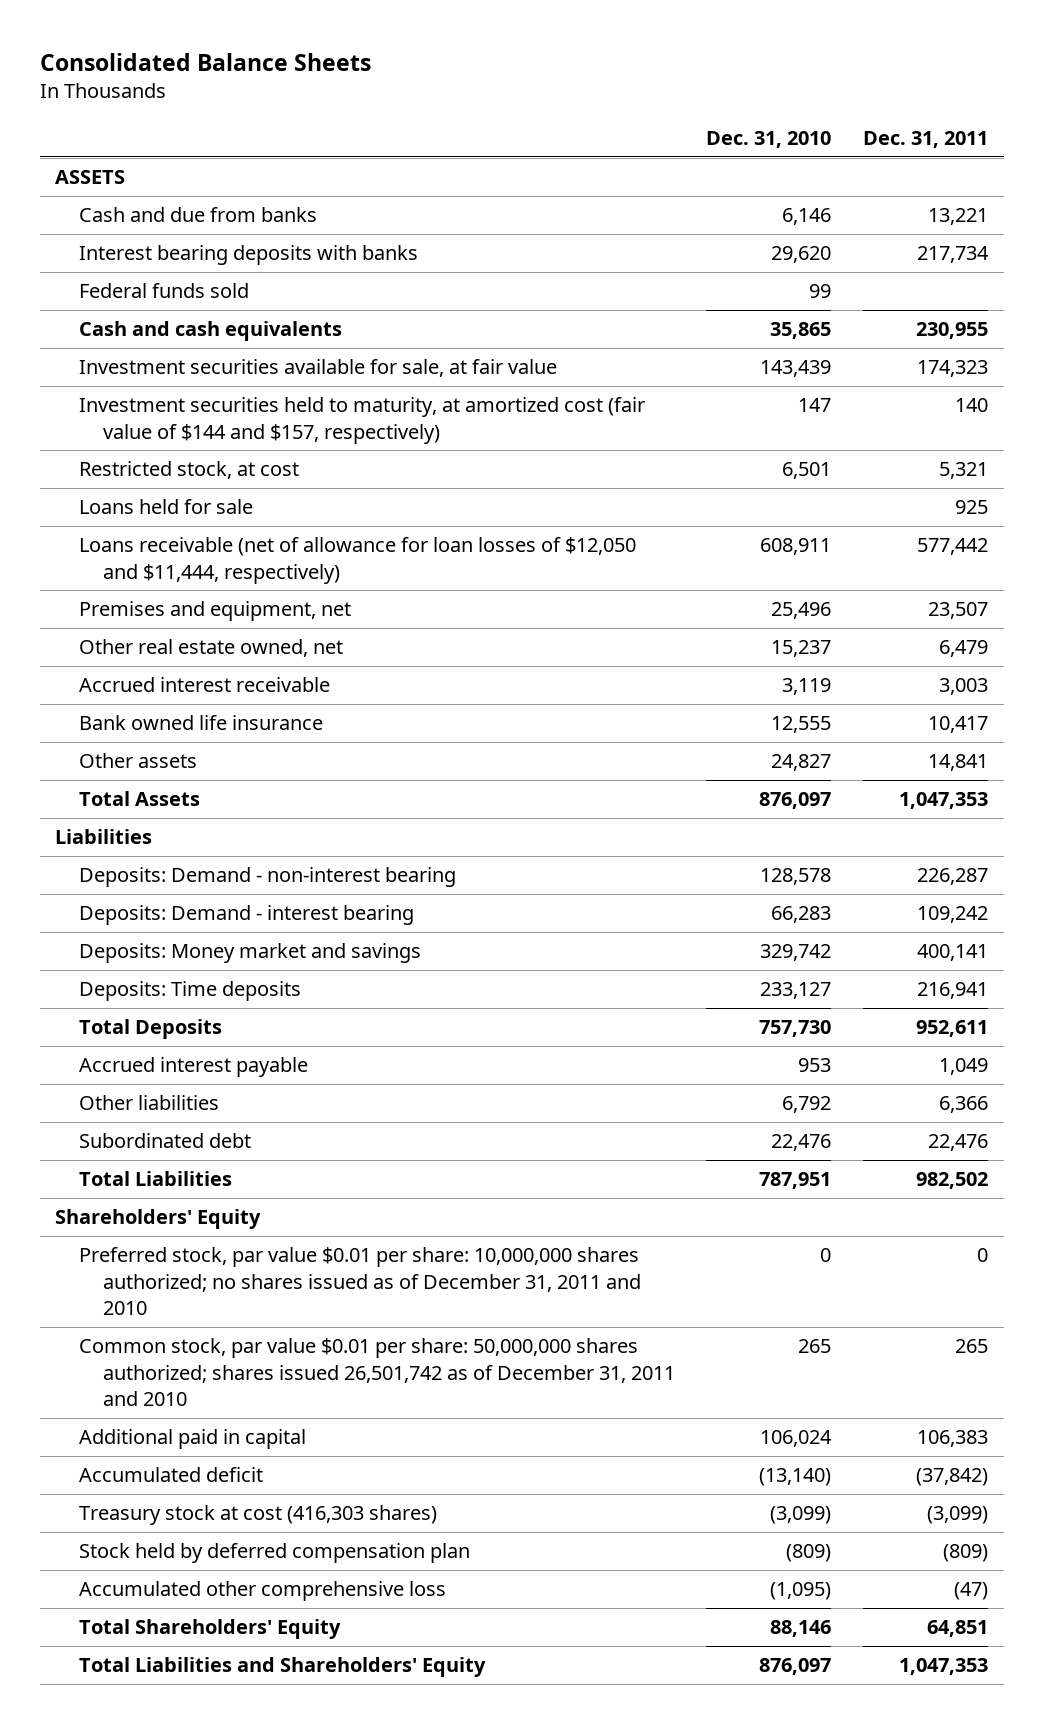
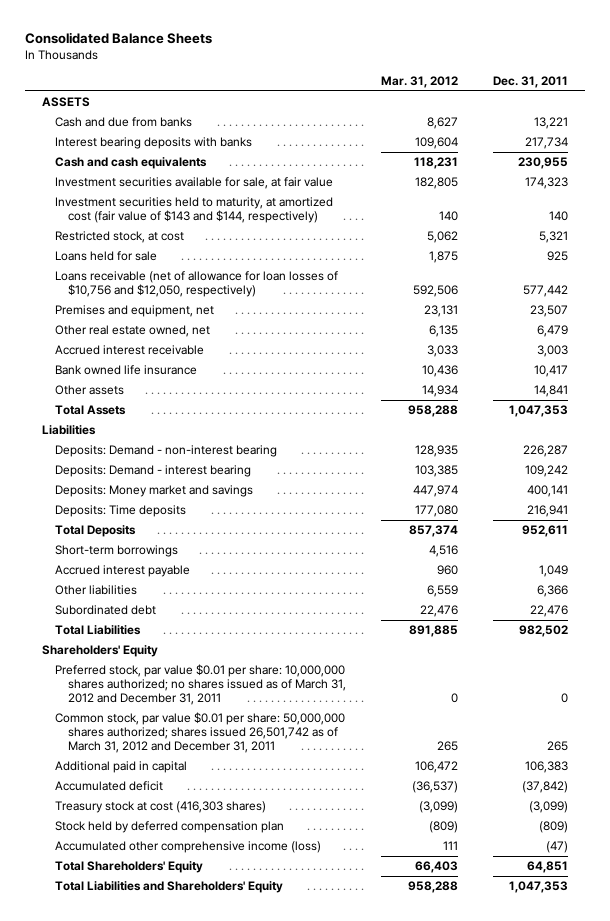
[706,130,832,148] Dec. 31, 2010 -> none
none -> [380,76,458,89] Mar. 31, 2012
[79,283,250,299] Federal funds sold -> none
[79,397,646,444] Investment securities held to maturity, at amortized cost (fair value of $144 and $157, respectively) -> [55,197,334,224] Investment securities held to maturity, at amortized cost (fair value of $143 and $144, respectively)
[79,537,637,584] Loans receivable (net of allowance for loan losses of $12,050 and $11,444, respectively) -> [55,271,339,298] Loans receivable (net of allowance for loan losses of $10,756 and $12,050, respectively)
none -> [55,545,179,558] Short-term borrowings
[79,1247,642,1315] Preferred stock, par value $0.01 per share: 10,000,000 shares authorized; no shares issued as of December 31, 2011 and 2010 -> [55,664,347,706] Preferred stock, par value $0.01 per share: 10,000,000 shares authorized; no shares issued as of March 31, 2012 and December 31, 2011
[79,1338,676,1406] Common stock, par value $0.01 per share: 50,000,000 shares authorized; shares issued 26,501,742 as of December 31, 2011 and 2010 -> [55,712,346,754] Common stock, par value $0.01 per share: 50,000,000 shares authorized; shares issued 26,501,742 as of March 31, 2012 and December 31, 2011
[79,1581,447,1602] Accumulated other comprehensive loss -> [55,841,322,854] Accumulated other comprehensive income (loss)

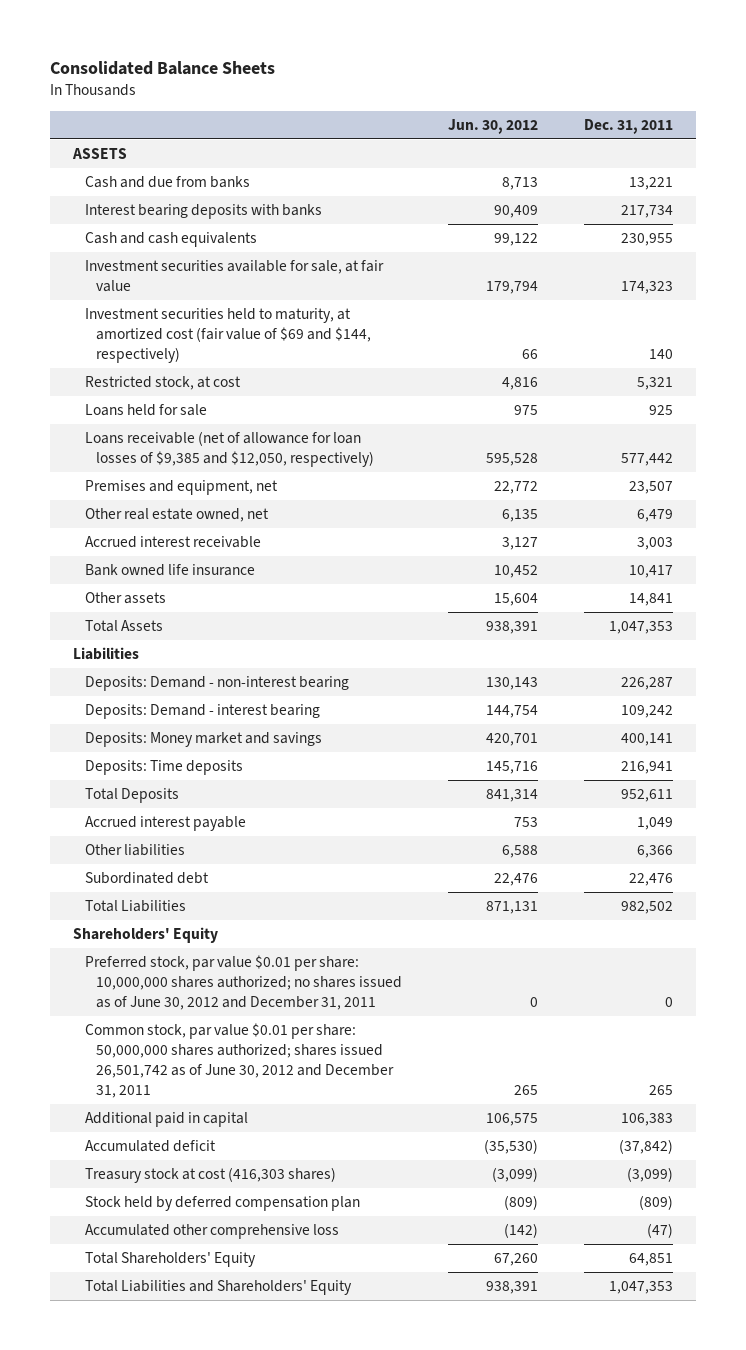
[380,76,458,89] Mar. 31, 2012 -> none
none -> [448,118,539,134] Jun. 30, 2012
[55,197,334,224] Investment securities held to maturity, at amortized cost (fair value of $143 and $144, respectively) -> [84,308,372,363] Investment securities held to maturity, at amortized cost (fair value of $69 and $144, respectively)
[55,271,339,298] Loans receivable (net of allowance for loan losses of $10,756 and $12,050, respectively) -> [84,431,375,468] Loans receivable (net of allowance for loan losses of $9,385 and $12,050, respectively)
[55,545,179,558] Short-term borrowings -> none
[55,664,347,706] Preferred stock, par value $0.01 per share: 10,000,000 shares authorized; no shares issued as of March 31, 2012 and December 31, 2011 -> [84,955,403,1010] Preferred stock, par value $0.01 per share: 10,000,000 shares authorized; no shares issued as of June 30, 2012 and December 31, 2011
[55,712,346,754] Common stock, par value $0.01 per share: 50,000,000 shares authorized; shares issued 26,501,742 as of March 31, 2012 and December 31, 2011 -> [84,1023,395,1098] Common stock, par value $0.01 per share: 50,000,000 shares authorized; shares issued 26,501,742 as of June 30, 2012 and December 31, 2011
[55,841,322,854] Accumulated other comprehensive income (loss) -> [84,1224,339,1240] Accumulated other comprehensive loss

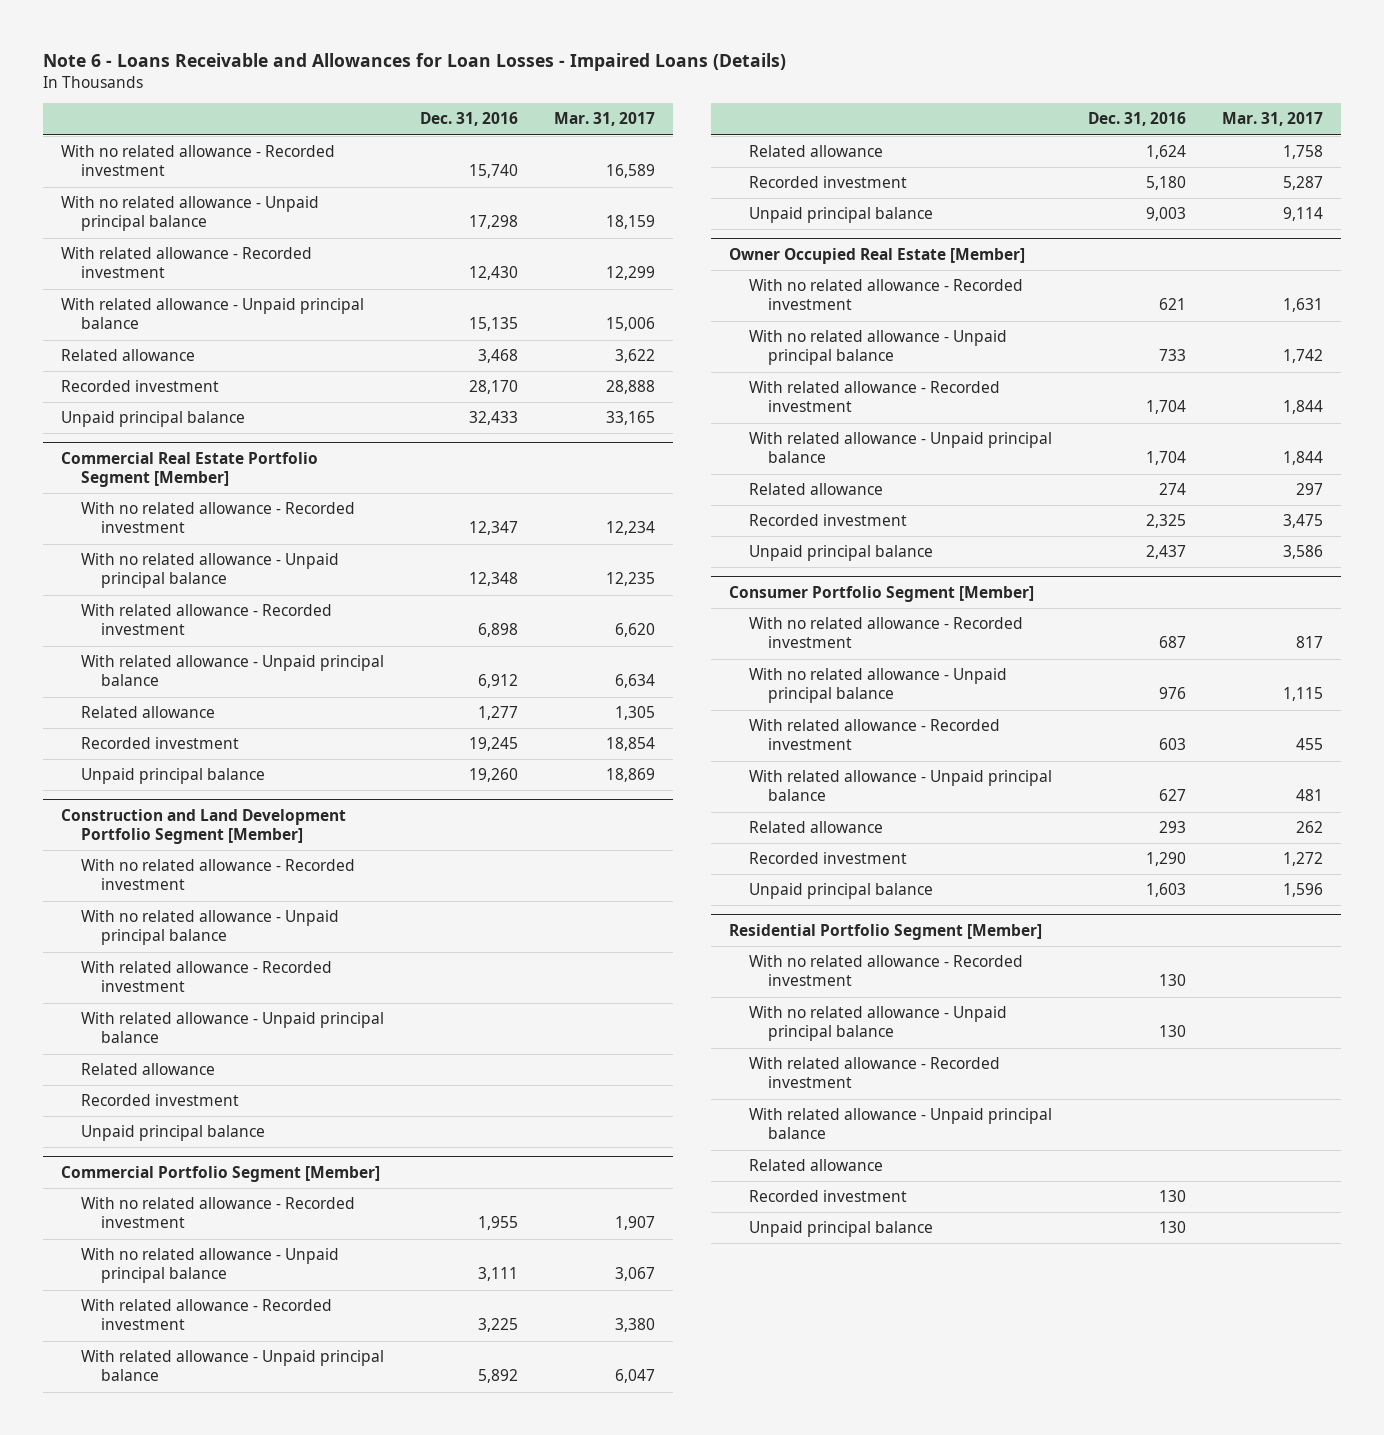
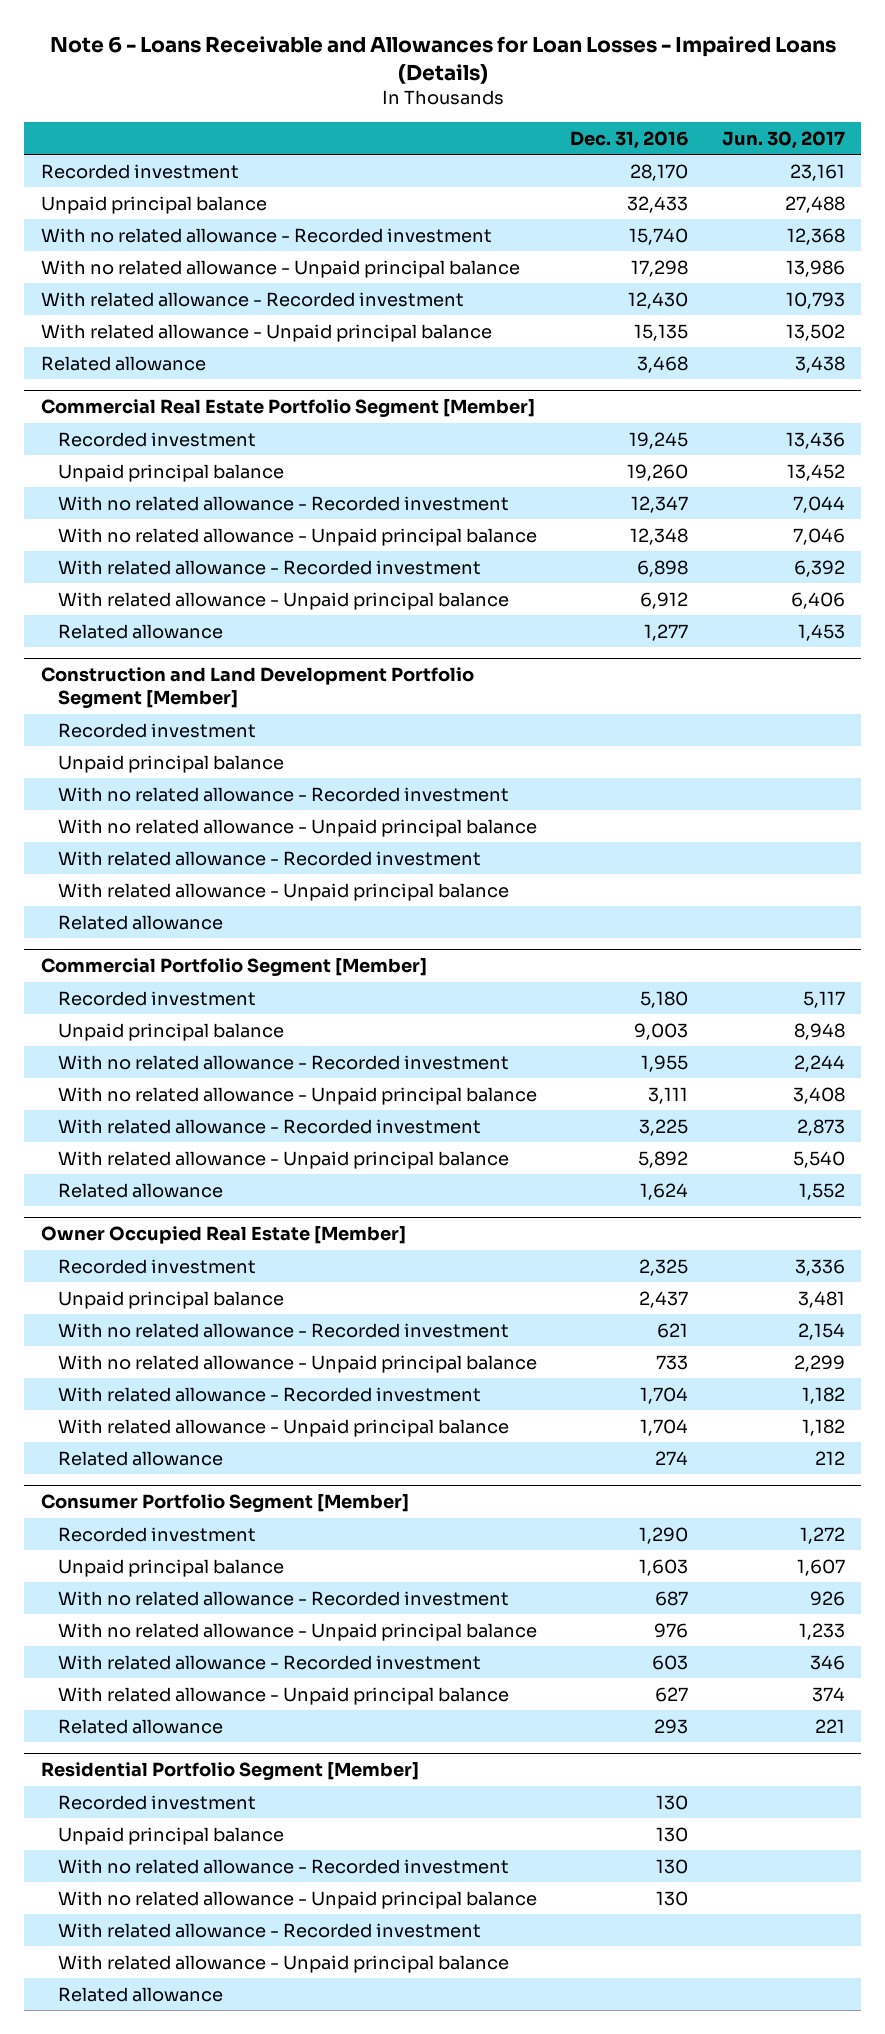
[553,112,655,127] Mar. 31, 2017 -> none
none -> [721,130,845,149] Jun. 30, 2017
[61,380,220,393] Recorded investment -> [40,163,239,179] Recorded investment
[61,411,246,428] Unpaid principal balance -> [40,195,267,214] Unpaid principal balance
[80,737,239,750] Recorded investment -> [57,431,256,447] Recorded investment
[80,768,265,785] Unpaid principal balance -> [57,463,284,482] Unpaid principal balance
[80,1094,239,1107] Recorded investment -> [57,722,256,738] Recorded investment
[80,1125,265,1142] Unpaid principal balance -> [57,754,284,773] Unpaid principal balance
[748,176,907,189] Recorded investment -> [57,990,256,1006] Recorded investment
[748,207,933,224] Unpaid principal balance -> [57,1022,284,1041] Unpaid principal balance
[748,514,907,527] Recorded investment -> [57,1258,256,1274] Recorded investment
[748,545,933,562] Unpaid principal balance -> [57,1290,284,1309] Unpaid principal balance
[748,852,907,865] Recorded investment -> [57,1526,256,1542] Recorded investment
[748,883,933,900] Unpaid principal balance -> [57,1558,284,1577] Unpaid principal balance
[748,1190,907,1203] Recorded investment -> [57,1794,256,1810] Recorded investment
[748,1221,933,1238] Unpaid principal balance -> [57,1826,284,1845] Unpaid principal balance

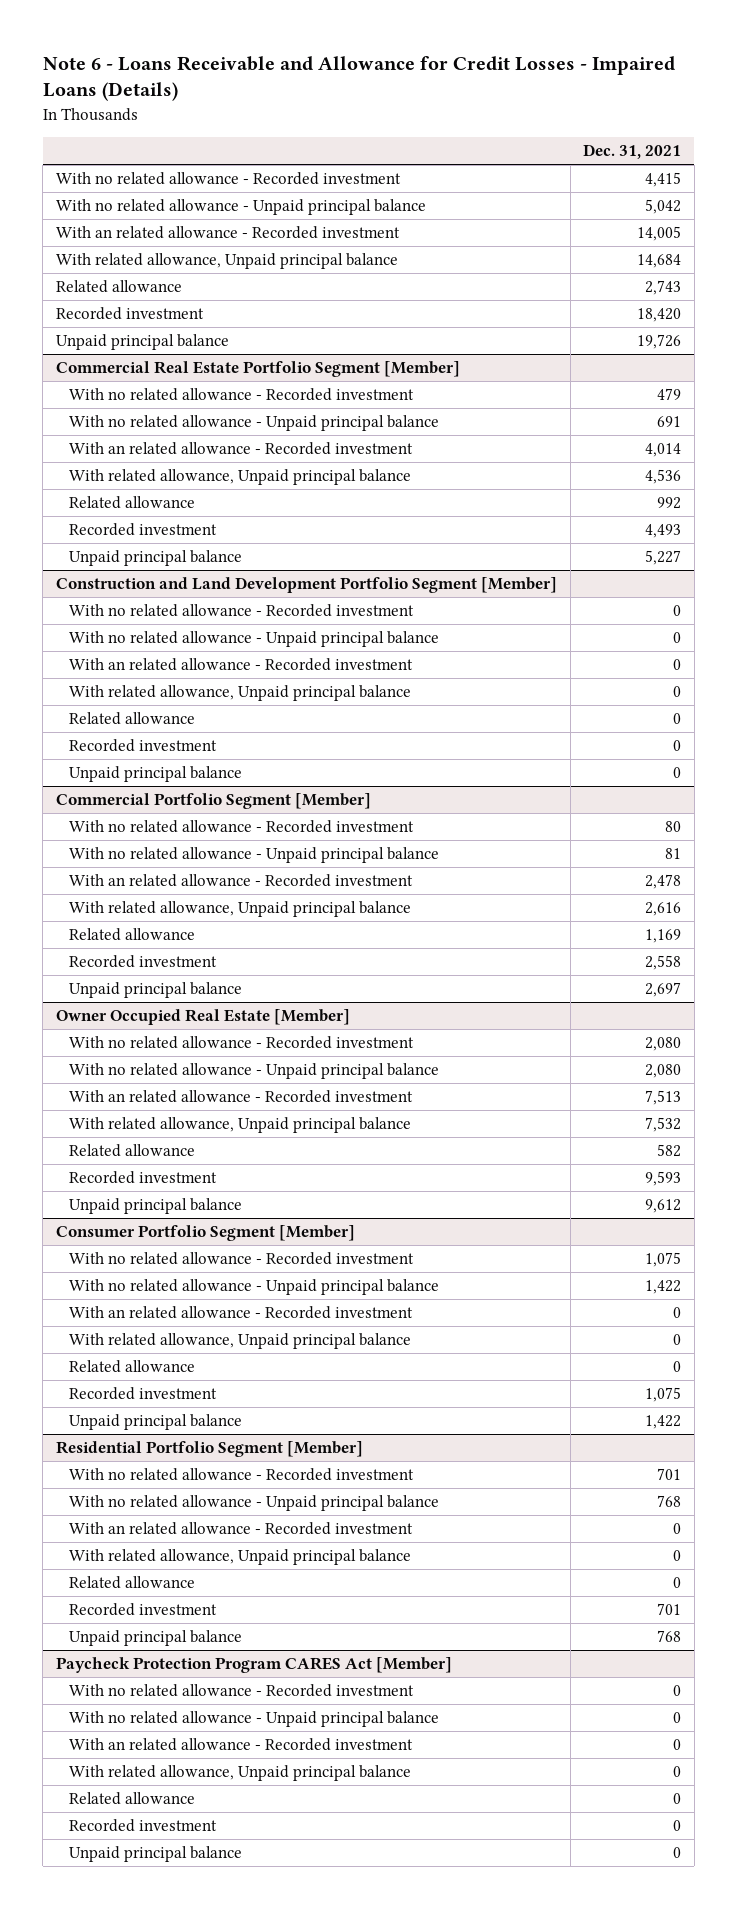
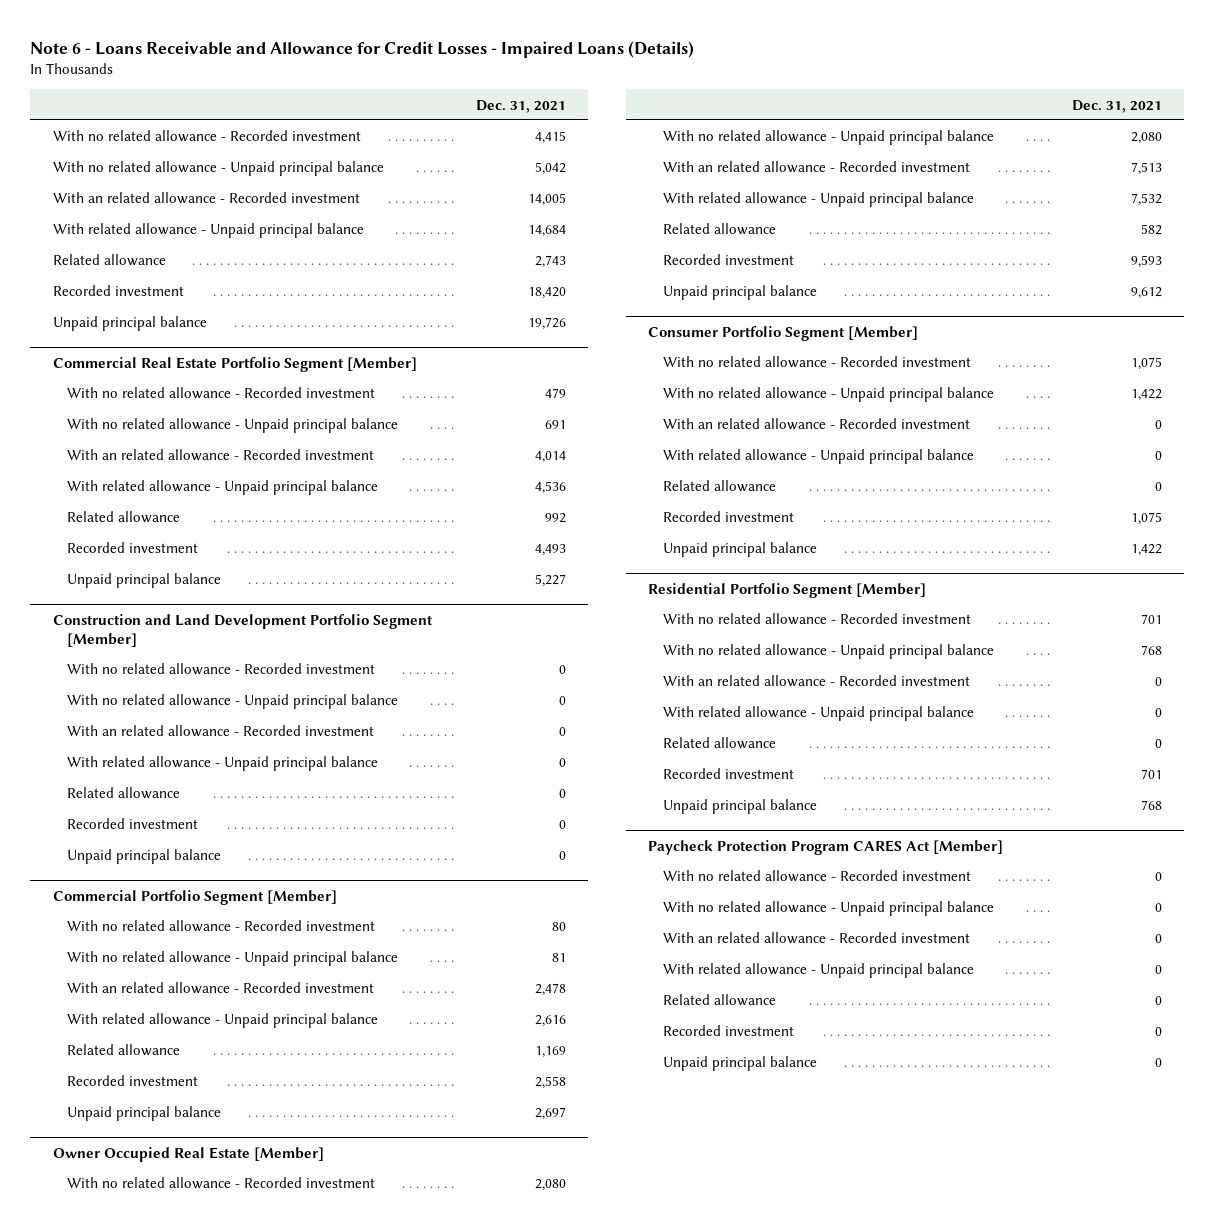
[55,253,398,270] With related allowance, Unpaid principal balance -> [52,223,364,239] With related allowance - Unpaid principal balance
[69,469,412,486] With related allowance, Unpaid principal balance -> [66,480,378,496] With related allowance - Unpaid principal balance
[69,685,412,702] With related allowance, Unpaid principal balance -> [66,756,378,772] With related allowance - Unpaid principal balance
[69,901,412,918] With related allowance, Unpaid principal balance -> [66,1013,378,1029] With related allowance - Unpaid principal balance
[69,1117,412,1134] With related allowance, Unpaid principal balance -> [662,192,974,208] With related allowance - Unpaid principal balance
[69,1333,412,1350] With related allowance, Unpaid principal balance -> [662,449,974,465] With related allowance - Unpaid principal balance
[69,1549,412,1566] With related allowance, Unpaid principal balance -> [662,706,974,722] With related allowance - Unpaid principal balance
[69,1765,412,1782] With related allowance, Unpaid principal balance -> [662,963,974,979] With related allowance - Unpaid principal balance

